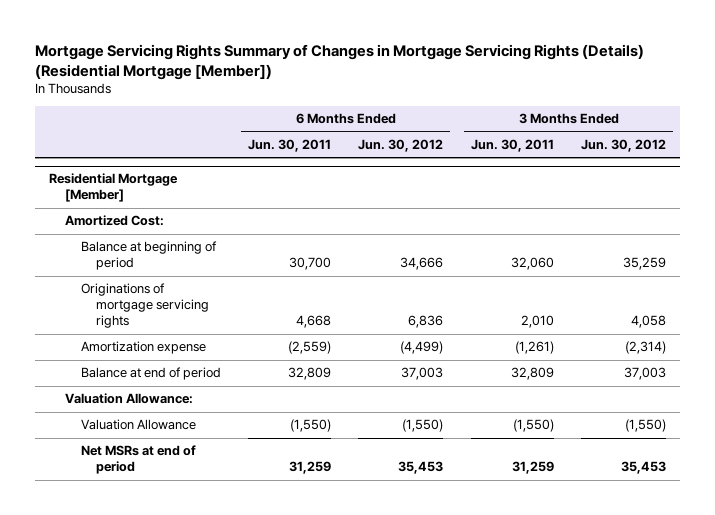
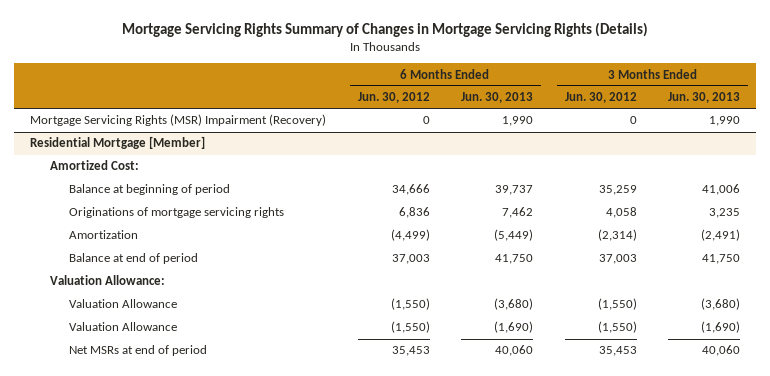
[35,43,645,80] Mortgage Servicing Rights Summary of Changes in Mortgage Servicing Rights (Details) (Residential Mortgage [Member]) -> [122,21,649,37] Mortgage Servicing Rights Summary of Changes in Mortgage Servicing Rights (Details)
[248,138,332,152] Jun. 30, 2011 -> none
[470,138,554,152] Jun. 30, 2011 -> none
none -> [461,92,534,104] Jun. 30, 2013
none -> [668,92,741,104] Jun. 30, 2013
none -> [30,114,327,127] Mortgage Servicing Rights (MSR) Impairment (Recovery)
[80,341,206,355] Amortization expense -> [68,230,138,240] Amortization
none -> [68,322,177,332] Valuation Allowance

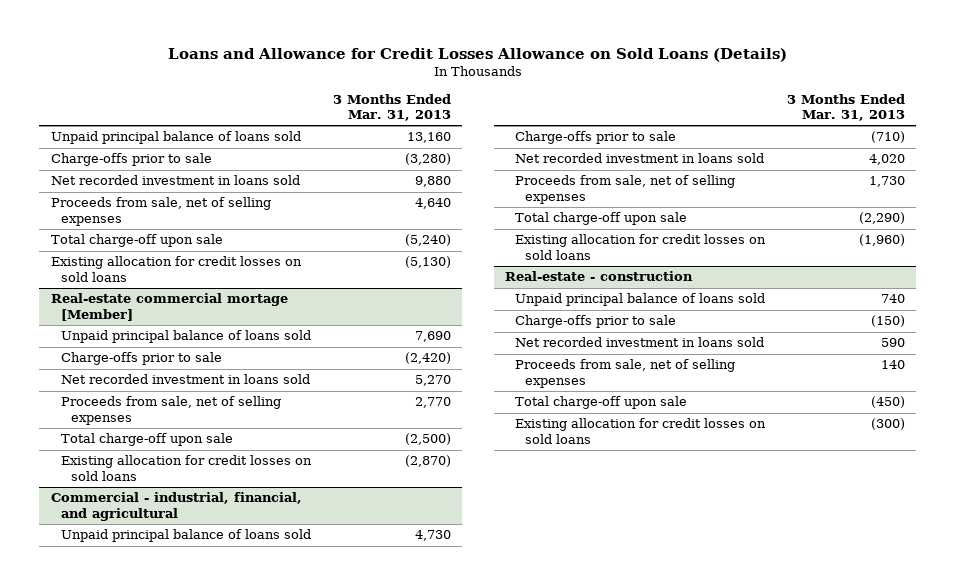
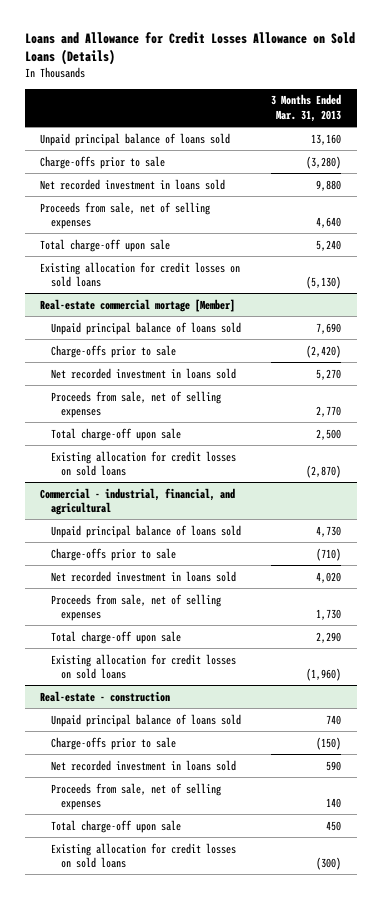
[405,234,452,247] (5,240) -> [316,239,342,251] 5,240
[405,433,452,446] (2,500) -> [316,428,342,440] 2,500
[859,212,906,225] (2,290) -> [316,631,342,643] 2,290
[871,396,906,409] (450) -> [326,820,342,831] 450

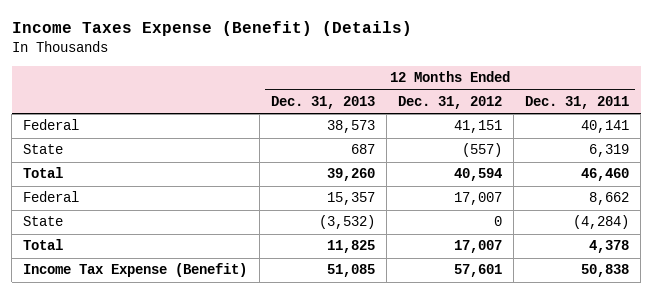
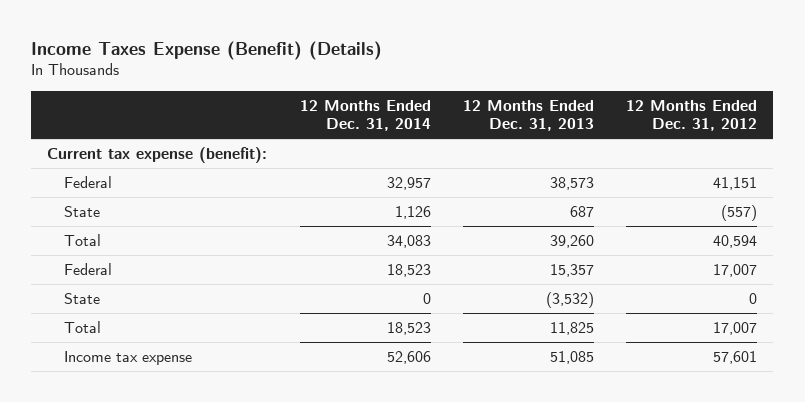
[525,95,630,109] Dec. 31, 2011 -> none
none -> [299,99,431,131] 12 Months Ended Dec. 31, 2014
none -> [47,146,268,163] Current tax expense (benefit):
[23,263,248,278] Income Tax Expense (Benefit) -> [63,350,192,365] Income tax expense

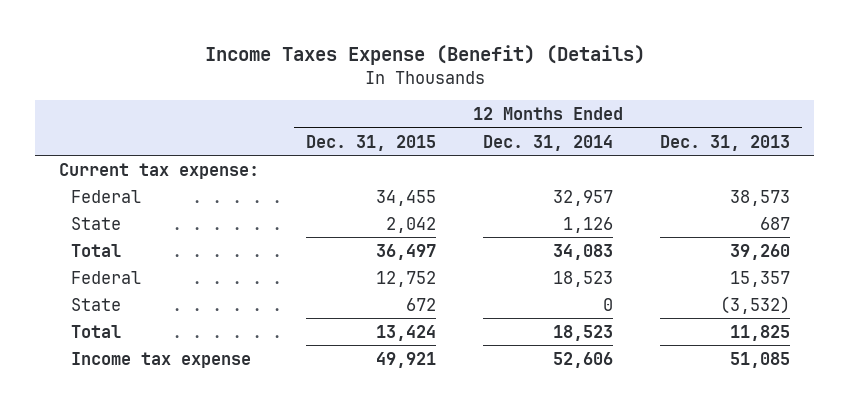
[626,99,758,131] 12 Months Ended Dec. 31, 2012 -> none
none -> [305,134,436,151] Dec. 31, 2015
[47,146,268,163] Current tax expense (benefit): -> [58,162,259,179] Current tax expense:

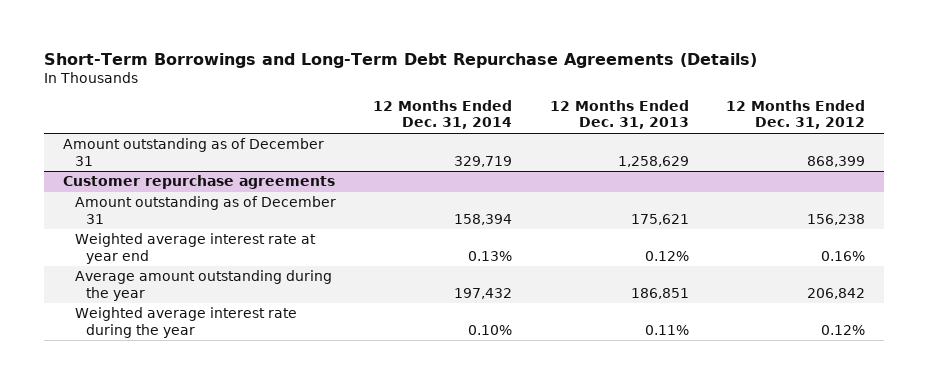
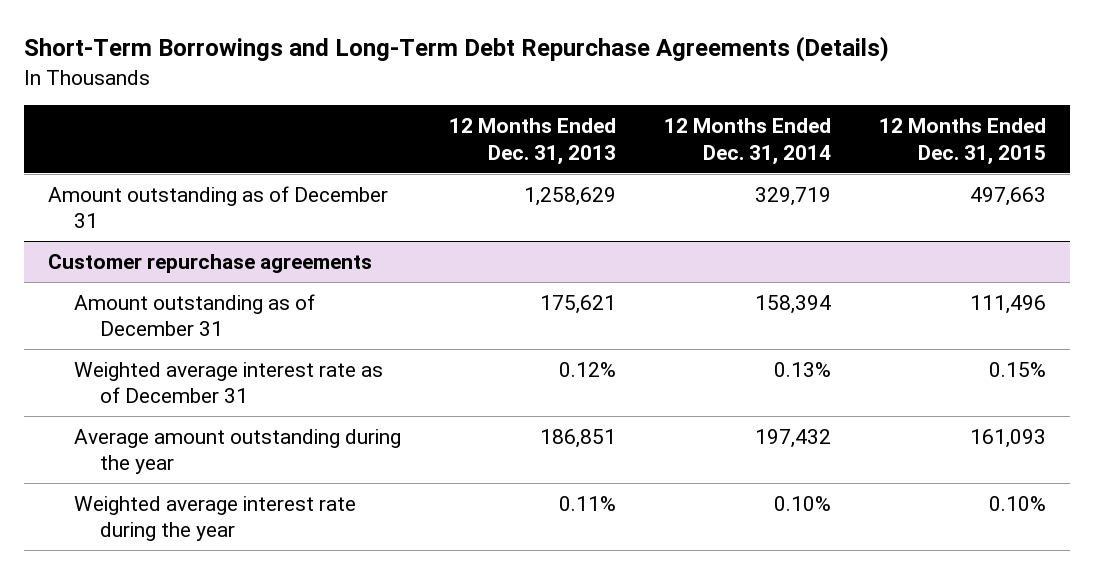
[726,100,866,130] 12 Months Ended Dec. 31, 2012 -> none
none -> [878,118,1046,165] 12 Months Ended Dec. 31, 2015
[74,233,316,264] Weighted average interest rate at year end -> [73,361,383,404] Weighted average interest rate as of December 31

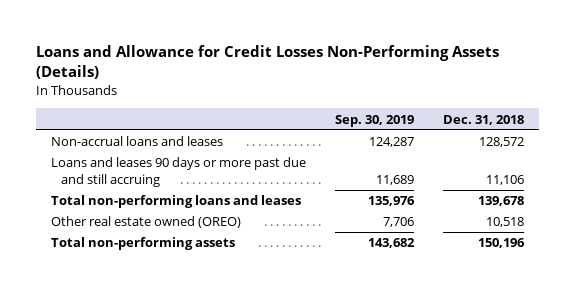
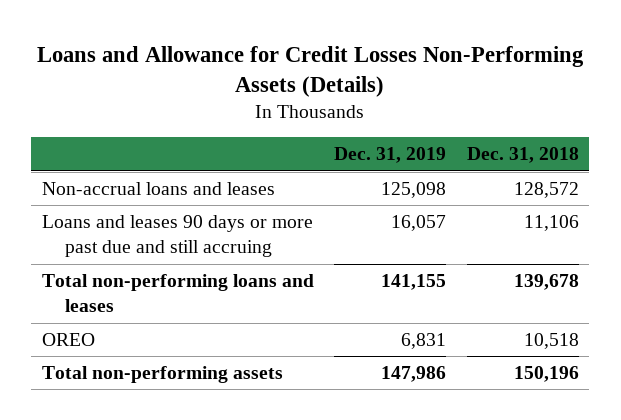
[335,114,415,127] Sep. 30, 2019 -> none
none -> [334,147,447,164] Dec. 31, 2019
[50,216,241,229] Other real estate owned (OREO) -> [41,332,95,346] OREO

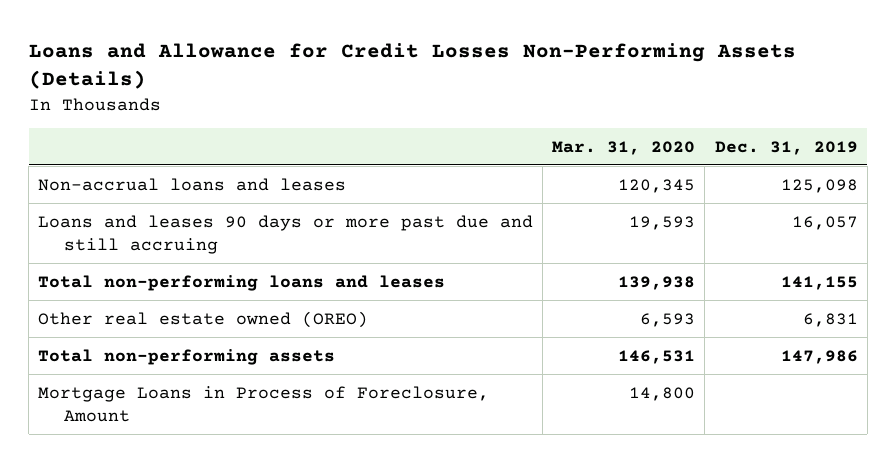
[466,147,579,164] Dec. 31, 2018 -> none
none -> [552,140,696,155] Mar. 31, 2020
[41,332,95,346] OREO -> [38,310,369,328] Other real estate owned (OREO)
none -> [38,385,490,423] Mortgage Loans in Process of Foreclosure, Amount

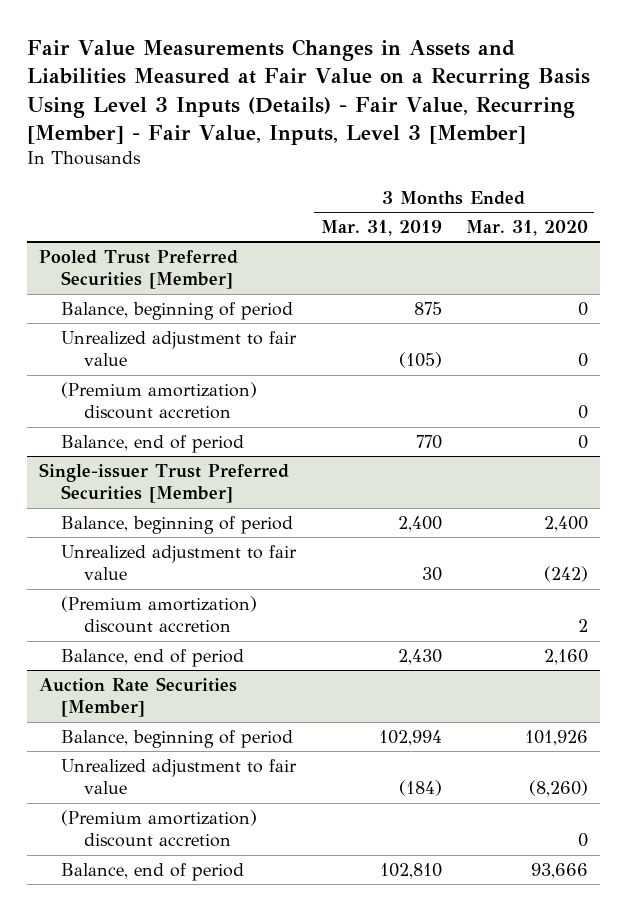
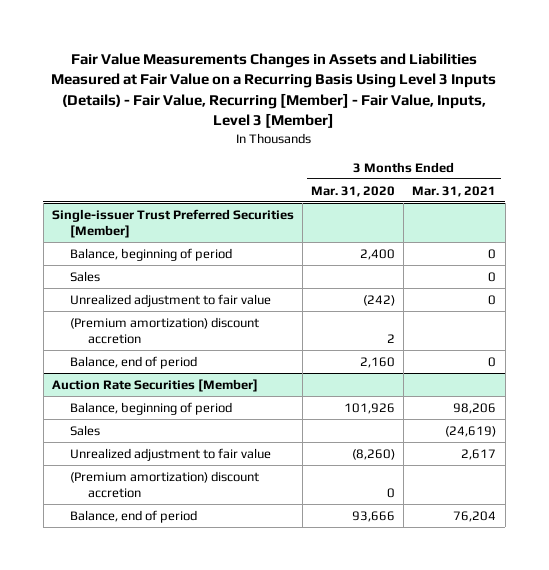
[320,219,442,236] Mar. 31, 2019 -> none
none -> [412,185,497,197] Mar. 31, 2021
[39,249,239,290] Pooled Trust Preferred Securities [Member] -> none
[61,301,294,320] Balance, beginning of period -> none
[61,330,298,367] Unrealized adjustment to fair value -> none
[61,381,258,420] (Premium amortization) discount accretion -> none
[61,434,245,453] Balance, end of period -> none
none -> [69,270,100,282] Sales
none -> [69,424,100,436] Sales

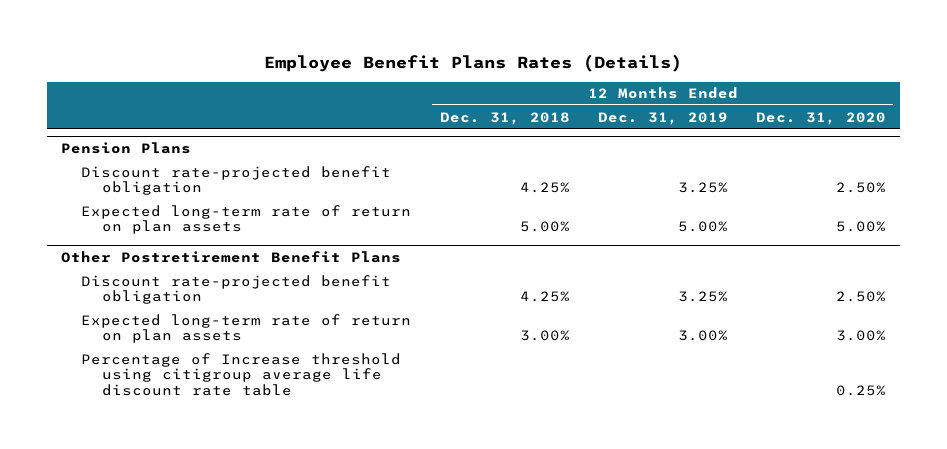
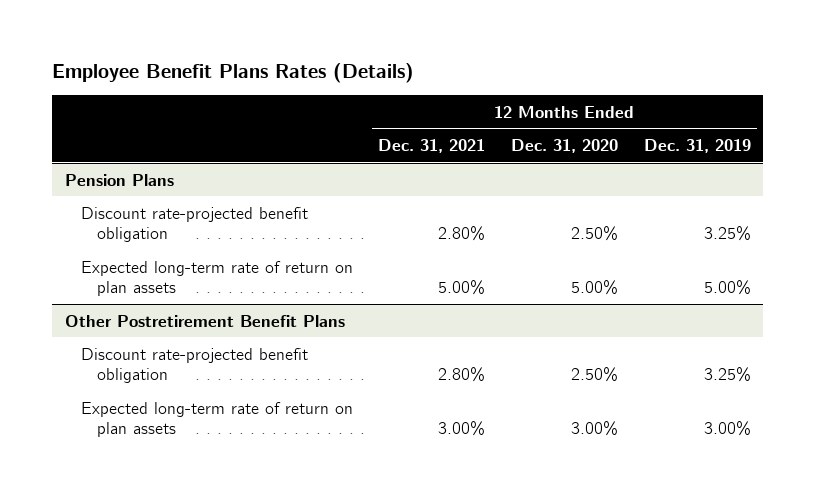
[439,111,570,125] Dec. 31, 2018 -> none
none -> [378,138,486,153] Dec. 31, 2021
[81,352,402,397] Percentage of Increase threshold using citigroup average life discount rate table -> none

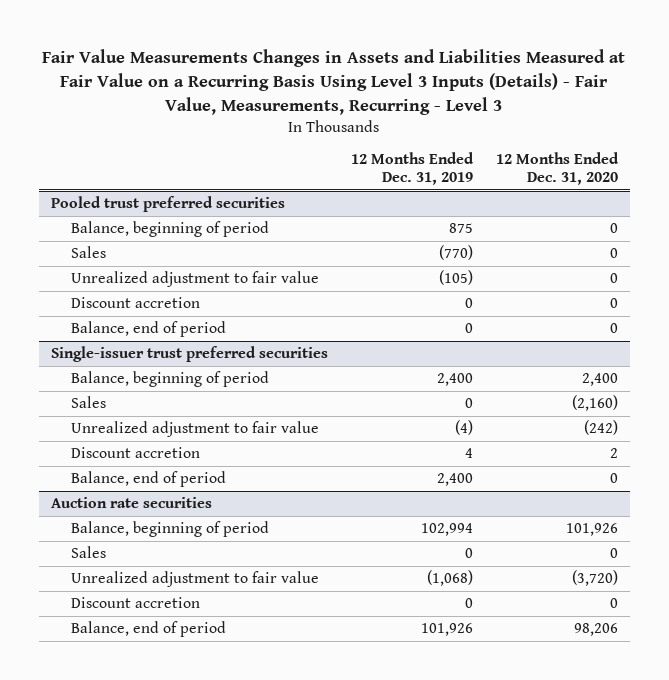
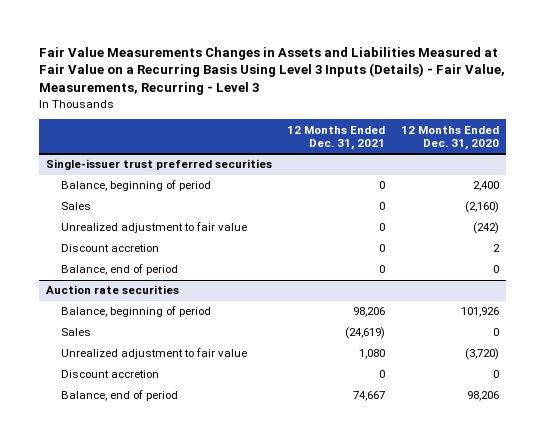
[350,152,474,186] 12 Months Ended Dec. 31, 2019 -> none
none -> [287,125,386,151] 12 Months Ended Dec. 31, 2021
[50,196,285,213] Pooled trust preferred securities -> none
[71,221,270,238] Balance, beginning of period -> none
[71,246,107,259] Sales -> none
[71,271,320,288] Unrealized adjustment to fair value -> none
[71,297,201,309] Discount accretion -> none
[71,321,227,338] Balance, end of period -> none

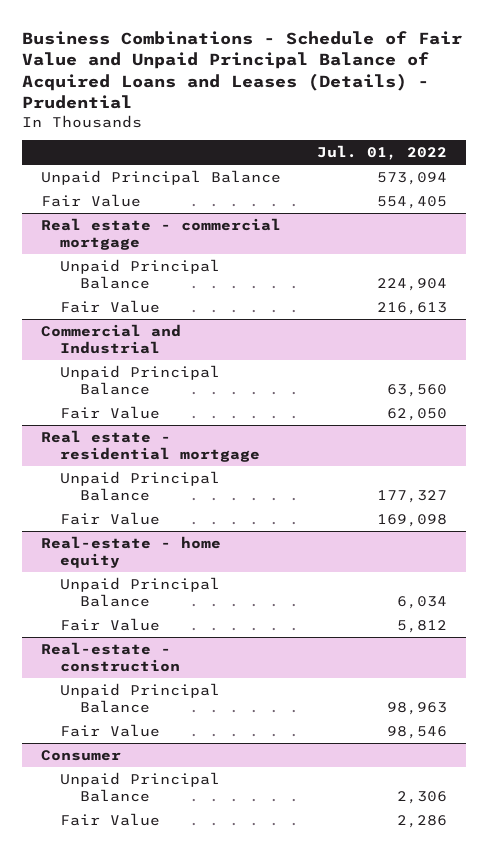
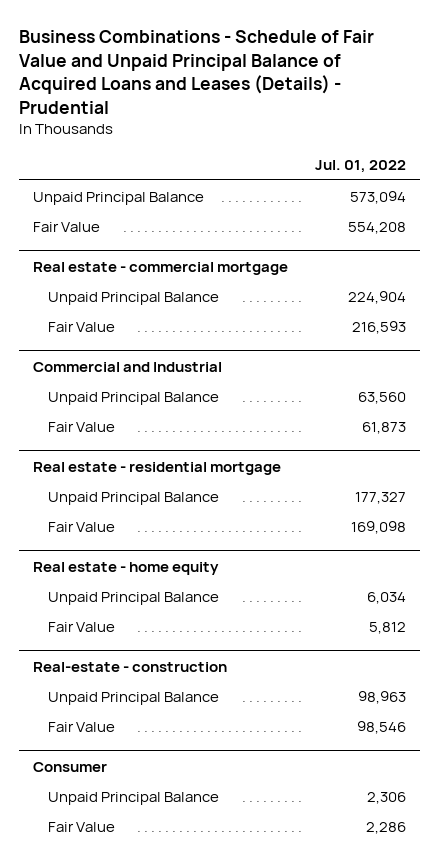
[377,195,448,209] 554,405 -> [348,221,407,234] 554,208
[377,301,448,315] 216,613 -> [352,320,407,334] 216,593
[387,407,448,421] 62,050 -> [362,421,407,434] 61,873
[40,535,221,568] Real-estate - home equity -> [33,561,220,575] Real estate - home equity

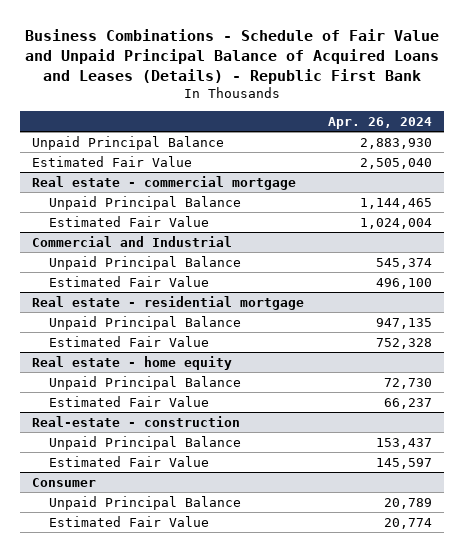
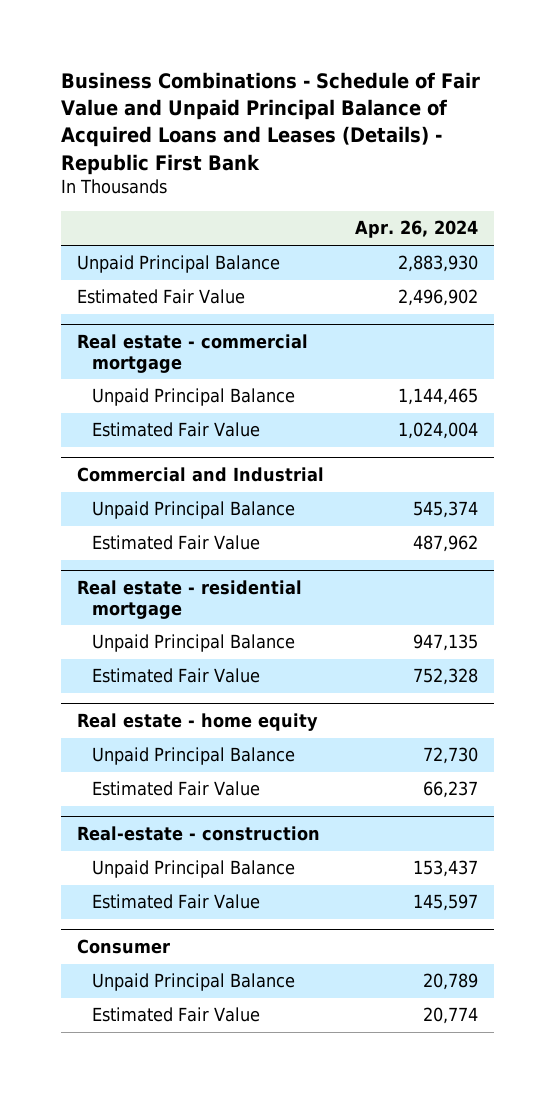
[359,157,432,169] 2,505,040 -> [398,289,479,307] 2,496,902
[375,277,432,289] 496,100 -> [413,535,479,553] 487,962

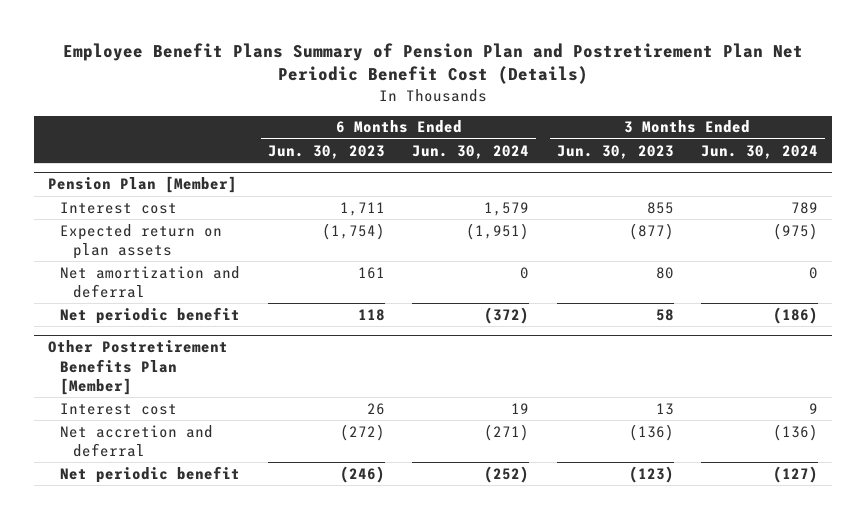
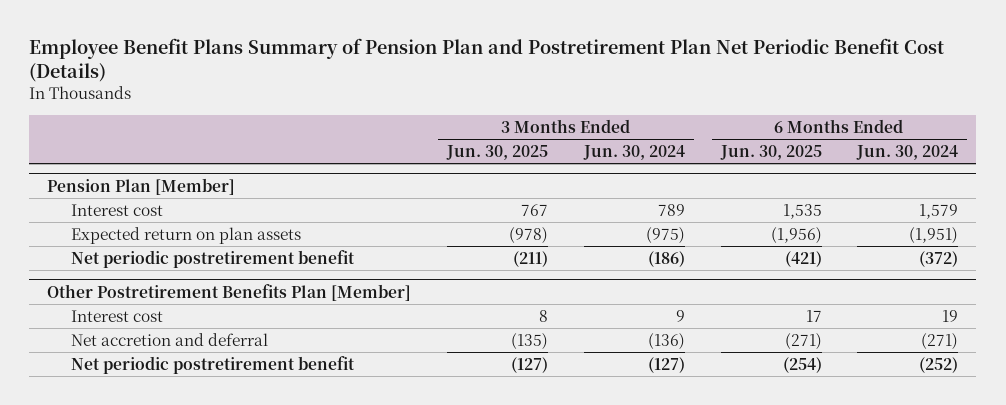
[267,144,385,159] Jun. 30, 2023 -> none
[556,144,674,159] Jun. 30, 2023 -> none
none -> [446,144,549,160] Jun. 30, 2025
none -> [719,144,822,160] Jun. 30, 2025
[60,265,241,299] Net amortization and deferral -> none
[60,306,241,324] Net periodic benefit -> [70,249,355,268] Net periodic postretirement benefit
[60,465,241,483] Net periodic benefit -> [70,355,355,374] Net periodic postretirement benefit

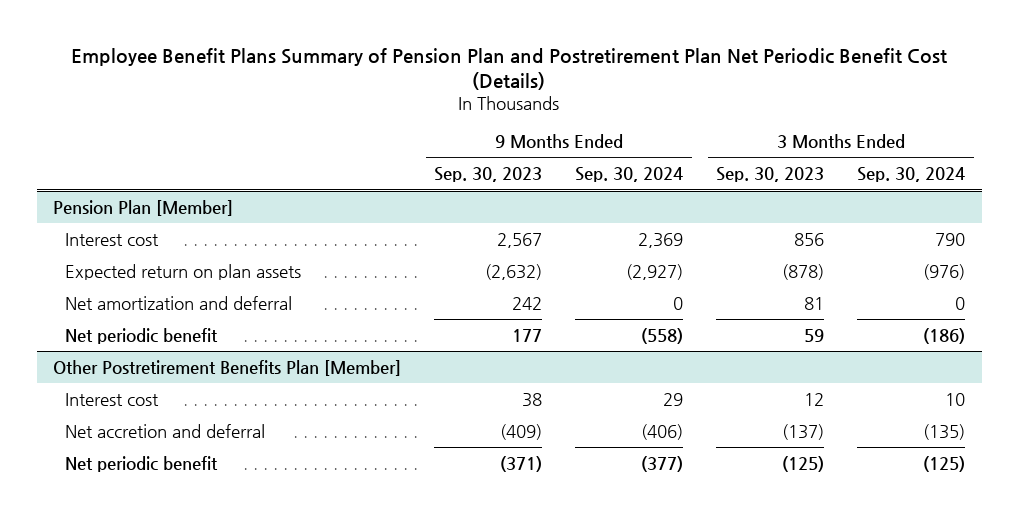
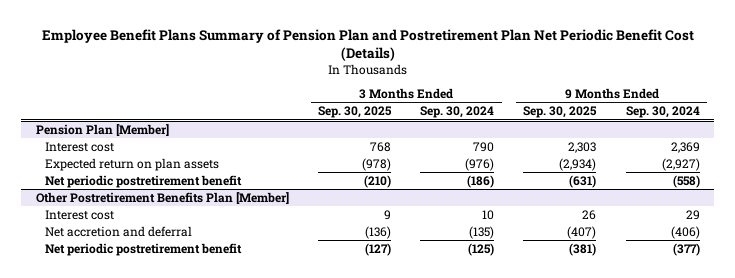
[434,167,543,183] Sep. 30, 2023 -> none
[716,167,825,183] Sep. 30, 2023 -> none
none -> [317,106,392,119] Sep. 30, 2025
none -> [523,106,598,119] Sep. 30, 2025
[65,295,293,310] Net amortization and deferral -> none
[65,327,219,344] Net periodic benefit -> [44,174,242,188] Net periodic postretirement benefit
[65,455,219,472] Net periodic benefit -> [44,242,242,256] Net periodic postretirement benefit

